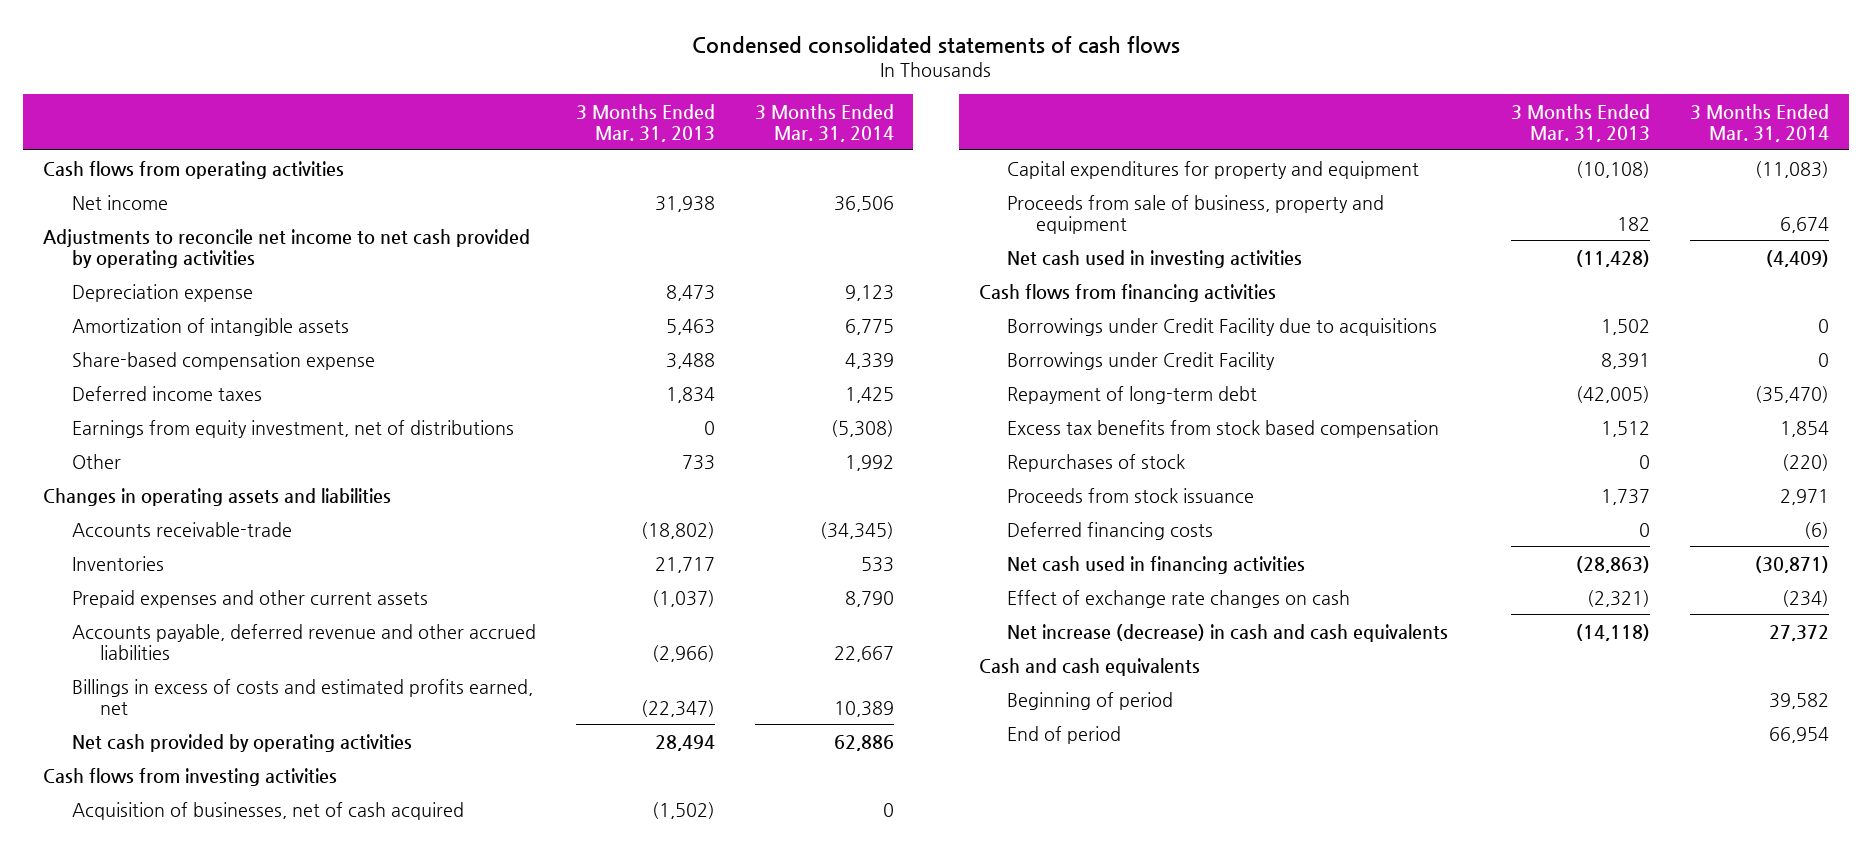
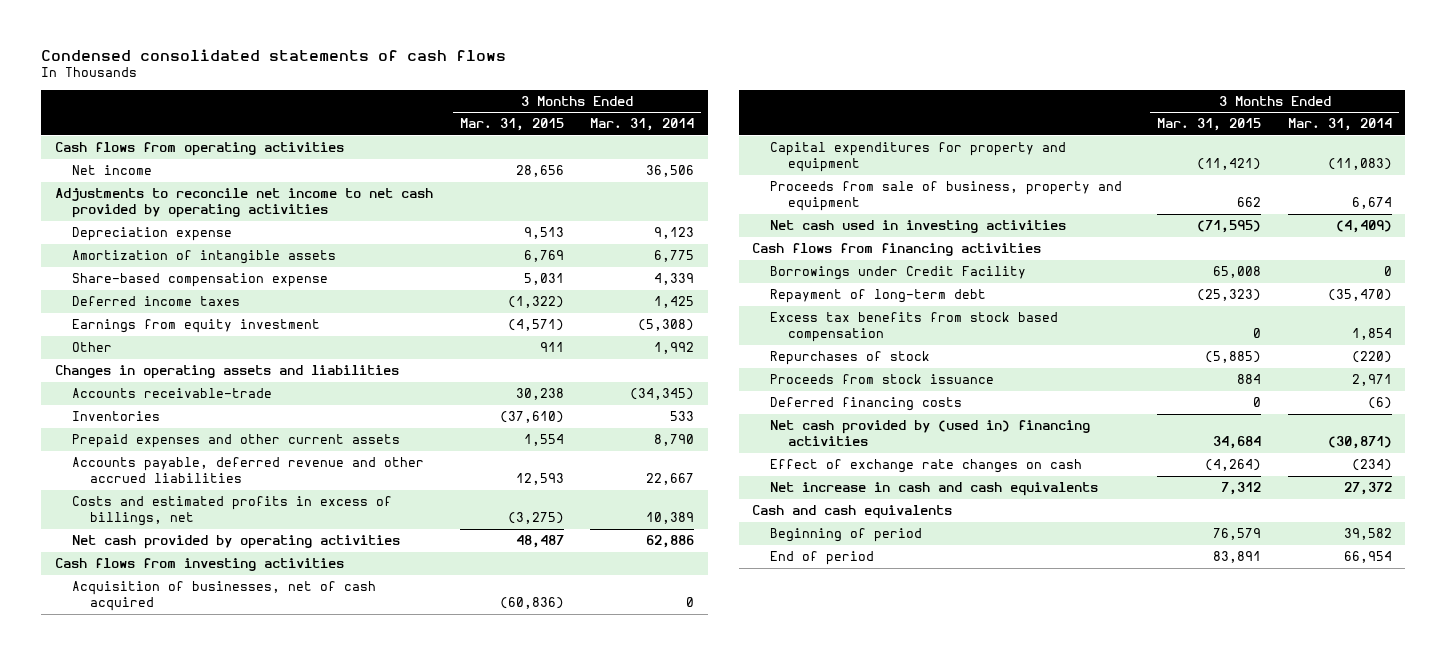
[575,103,715,142] 3 Months Ended Mar. 31, 2013 -> none
none -> [459,118,564,132] Mar. 31, 2015
[71,419,514,438] Earnings from equity investment, net of distributions -> [72,319,321,334] Earnings from equity investment
[71,678,533,715] Billings in excess of costs and estimated profits earned, net -> [72,496,393,527] Costs and estimated profits in excess of billings, net
[1007,317,1438,336] Borrowings under Credit Facility due to acquisitions -> none
[1007,555,1306,574] Net cash used in financing activities -> [769,420,1090,447] Net cash provided by (used in) financing activities
[1007,623,1449,642] Net increase (decrease) in cash and cash equivalents -> [769,482,1098,497] Net increase in cash and cash equivalents

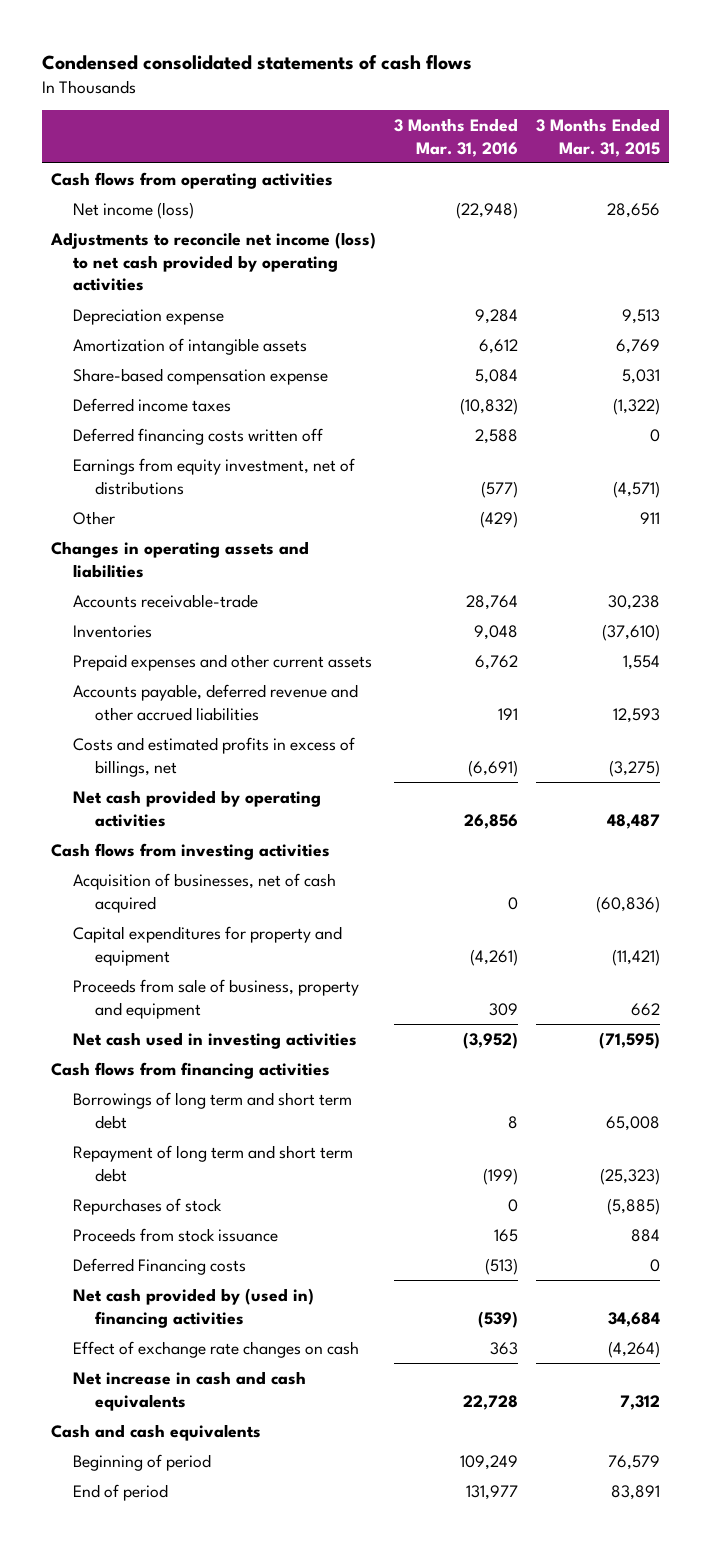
[590,118,695,132] Mar. 31, 2014 -> none
none -> [393,117,518,157] 3 Months Ended Mar. 31, 2016
[72,165,153,176] Net income -> [72,201,194,219] Net income (loss)
[54,188,433,219] Adjustments to reconcile net income to net cash provided by operating activities -> [49,231,376,292] Adjustments to reconcile net income (loss) to net cash provided by operating activities
none -> [72,427,323,445] Deferred financing costs written off
[72,319,321,334] Earnings from equity investment -> [72,457,355,495] Earnings from equity investment, net of distributions
[769,312,1058,343] Excess tax benefits from stock based compensation -> none
[769,266,1026,281] Borrowings under Credit Facility -> [72,1091,352,1129] Borrowings of long term and short term debt
[769,289,986,304] Repayment of long-term debt -> [72,1144,353,1182] Repayment of long term and short term debt
[769,397,962,412] Deferred financing costs -> [72,1257,246,1275] Deferred Financing costs

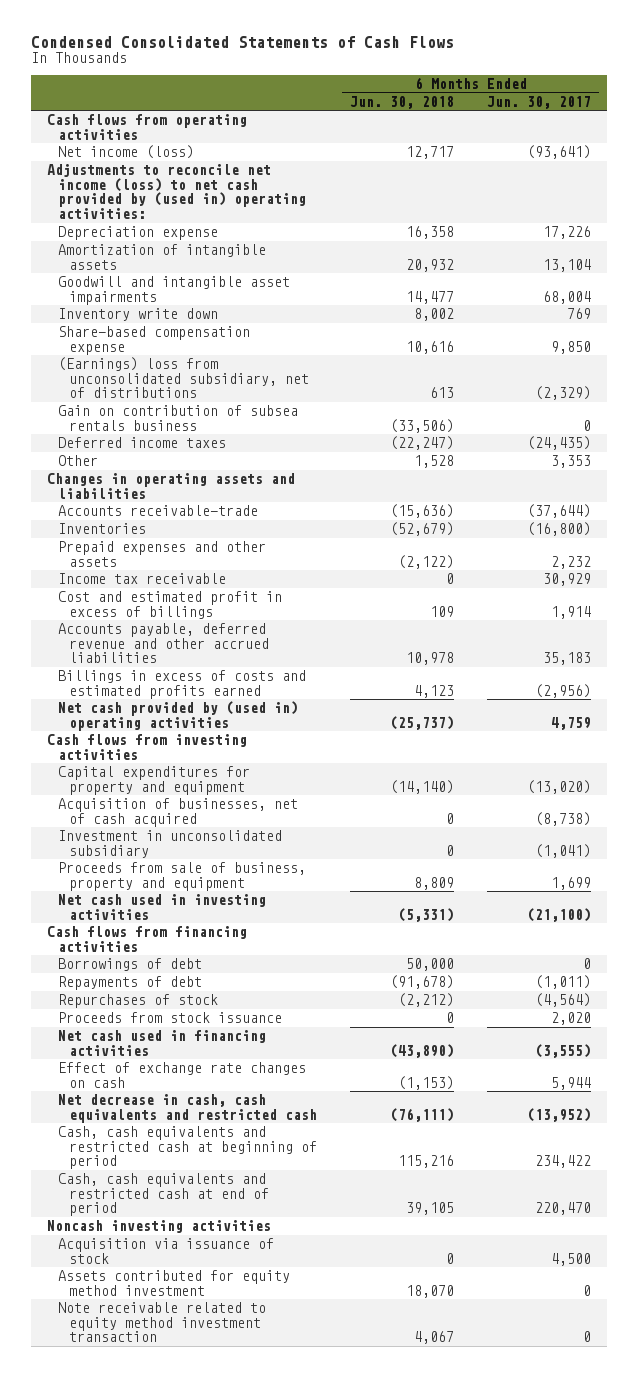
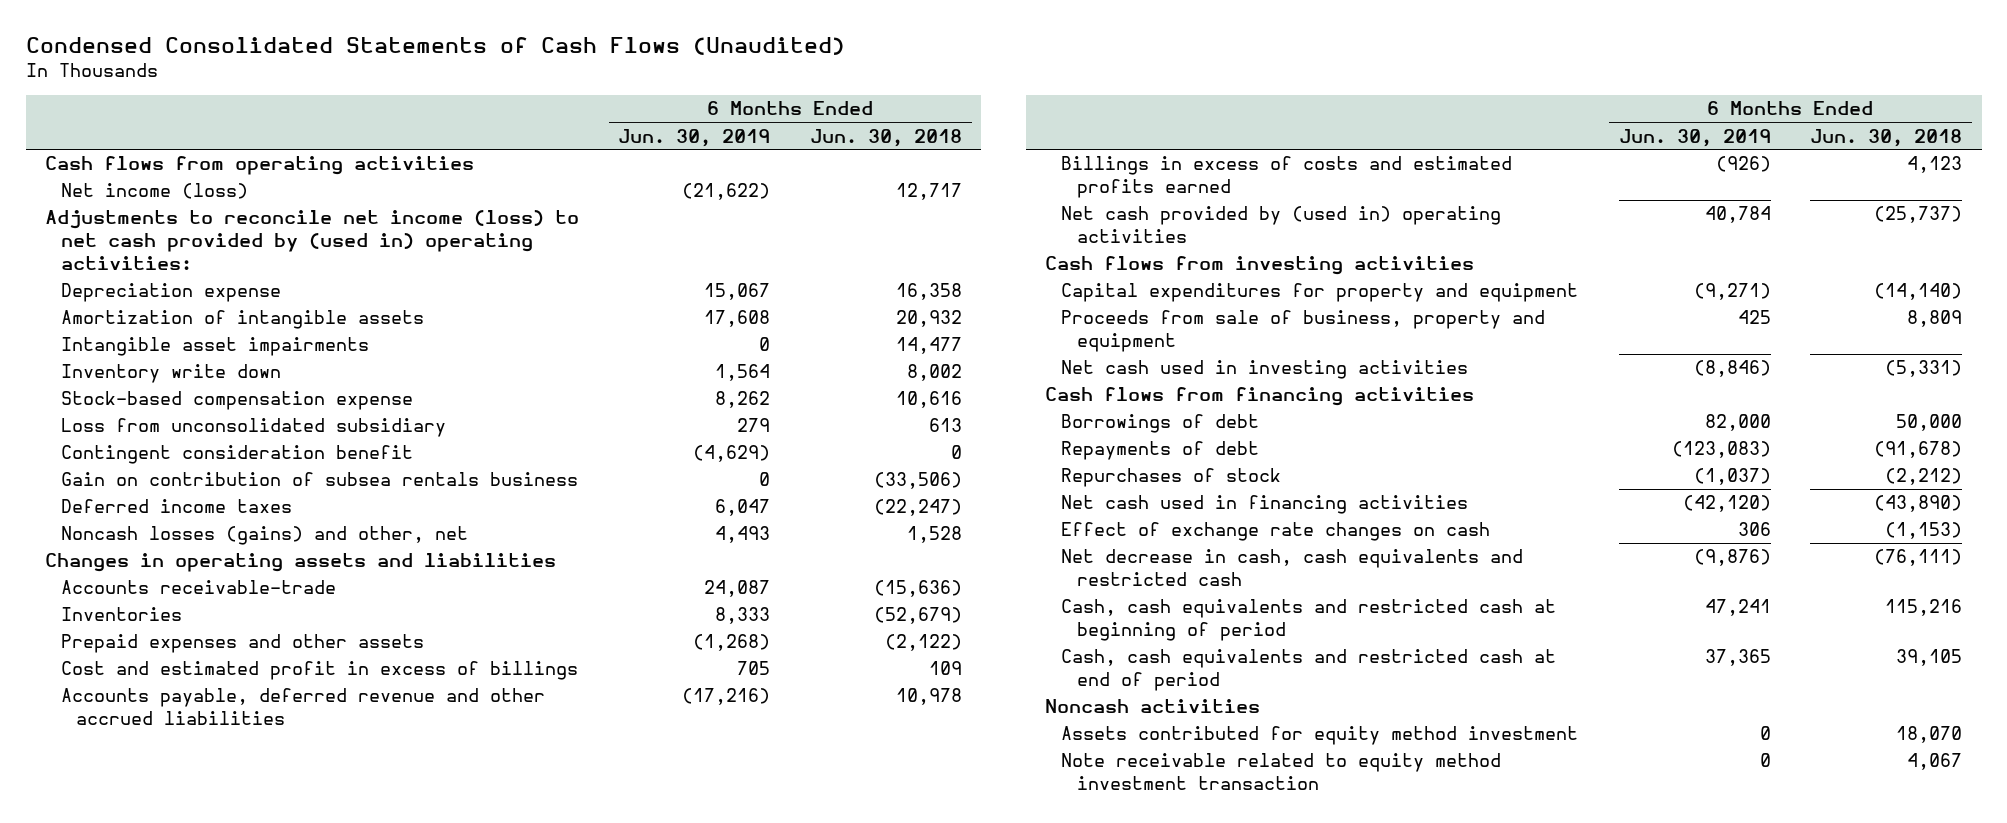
[30,36,454,49] Condensed Consolidated Statements of Cash Flows -> [25,37,845,56] Condensed Consolidated Statements of Cash Flows (Unaudited)
[486,95,591,109] Jun. 30, 2017 -> none
none -> [618,128,771,147] Jun. 30, 2019
[58,276,291,305] Goodwill and intangible asset impairments -> [60,337,369,357] Intangible asset impairments
[58,326,251,355] Share-based compensation expense -> [60,391,413,411] Stock-based compensation expense
[58,357,310,399] (Earnings) loss from unconsolidated subsidiary, net of distributions -> [60,418,446,438] Loss from unconsolidated subsidiary
none -> [60,445,413,465] Contingent consideration benefit
[58,455,99,467] Other -> [60,526,468,546] Noncash losses (gains) and other, net
[58,573,227,585] Income tax receivable -> none
[58,798,299,827] Acquisition of businesses, net of cash acquired -> none
[58,830,283,858] Investment in unconsolidated subsidiary -> none
[58,1012,283,1024] Proceeds from stock issuance -> none
[58,1238,275,1264] Acquisition via issuance of stock -> none
[47,1220,272,1234] Noncash investing activities -> [1045,699,1261,714] Noncash activities

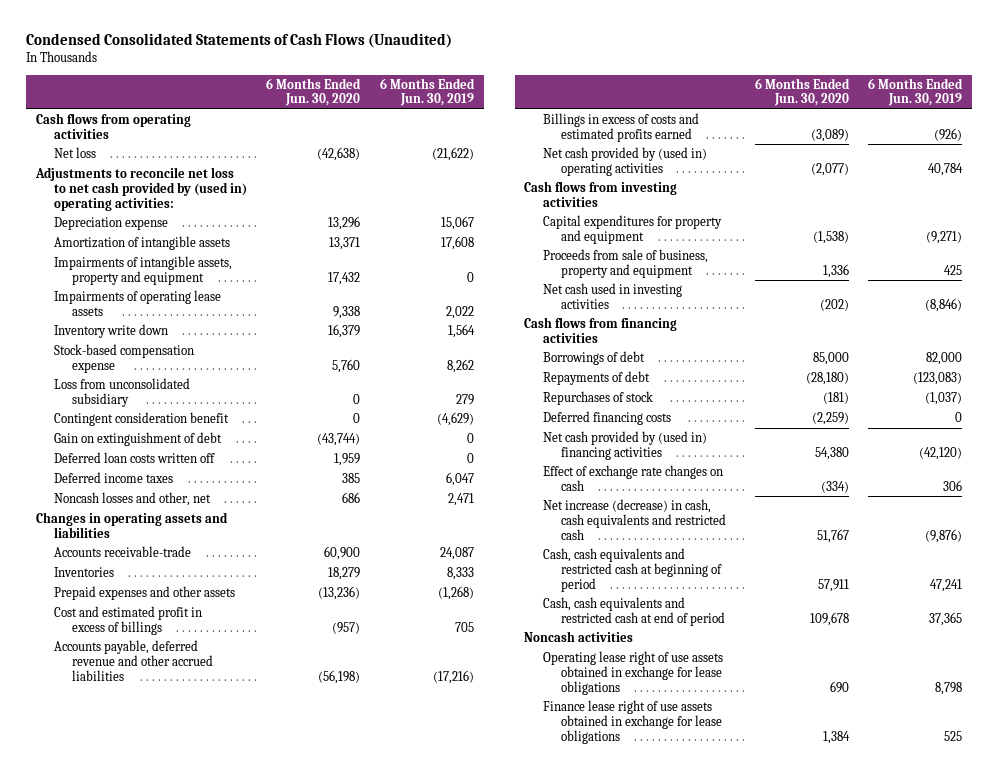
[809,128,962,147] Jun. 30, 2018 -> none
none -> [266,77,362,107] 6 Months Ended Jun. 30, 2020
[60,183,248,200] Net income (loss) -> [54,146,97,158] Net loss
[45,210,580,271] Adjustments to reconcile net income (loss) to net cash provided by (used in) operating activities: -> [34,166,248,211] Adjustments to reconcile net loss to net cash provided by (used in) operating activities:
[60,337,369,357] Intangible asset impairments -> none
none -> [54,255,233,285] Impairments of intangible assets, property and equipment
none -> [54,289,222,316] Impairments of operating lease assets
[60,472,578,487] Gain on contribution of subsea rentals business -> none
none -> [54,431,223,446] Gain on extinguishment of debt
none -> [54,451,216,463] Deferred loan costs written off
[60,526,468,546] Noncash losses (gains) and other, net -> [54,491,212,506] Noncash losses and other, net
[715,526,771,544] 4,493 -> [447,492,474,506] 2,471
none -> [542,410,671,425] Deferred financing costs
[1061,495,1469,515] Net cash used in financing activities -> [542,430,707,460] Net cash provided by (used in) financing activities
[1061,549,1524,587] Net decrease in cash, cash equivalents and restricted cash -> [542,498,726,540] Net increase (decrease) in cash, cash equivalents and restricted cash
[1061,726,1579,746] Assets contributed for equity method investment -> none
[1061,753,1502,791] Note receivable related to equity method investment transaction -> none
none -> [542,650,723,695] Operating lease right of use assets obtained in exchange for lease obligations
none -> [542,699,722,744] Finance lease right of use assets obtained in exchange for lease obligations

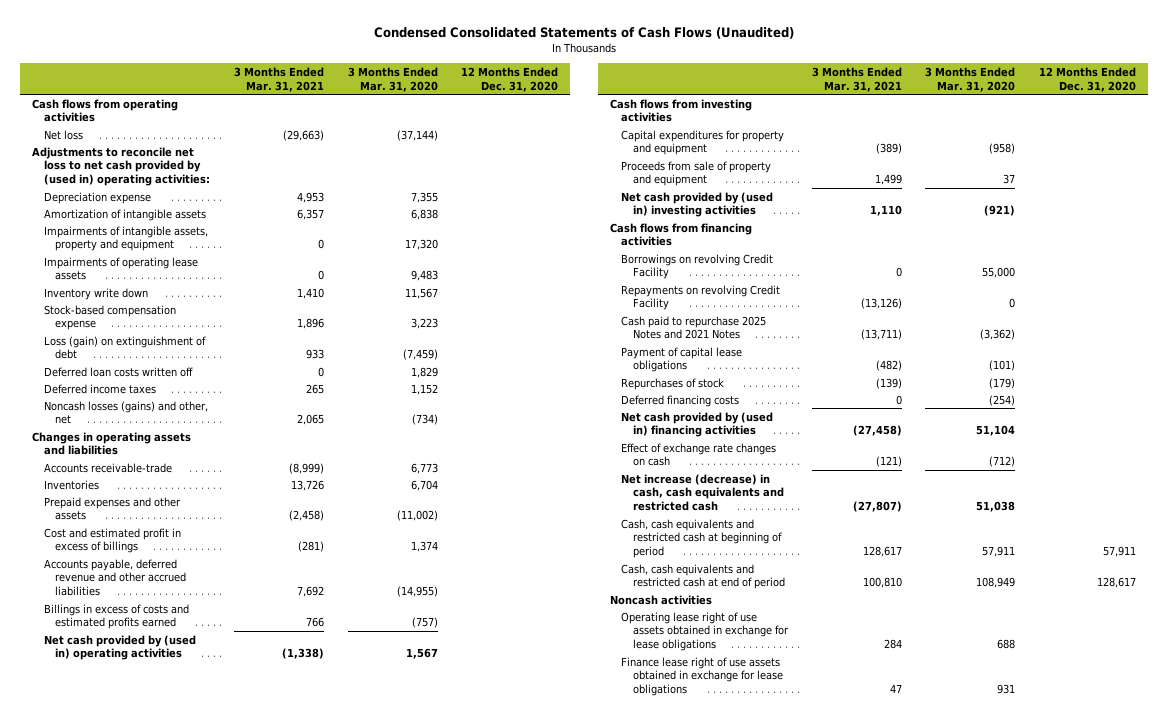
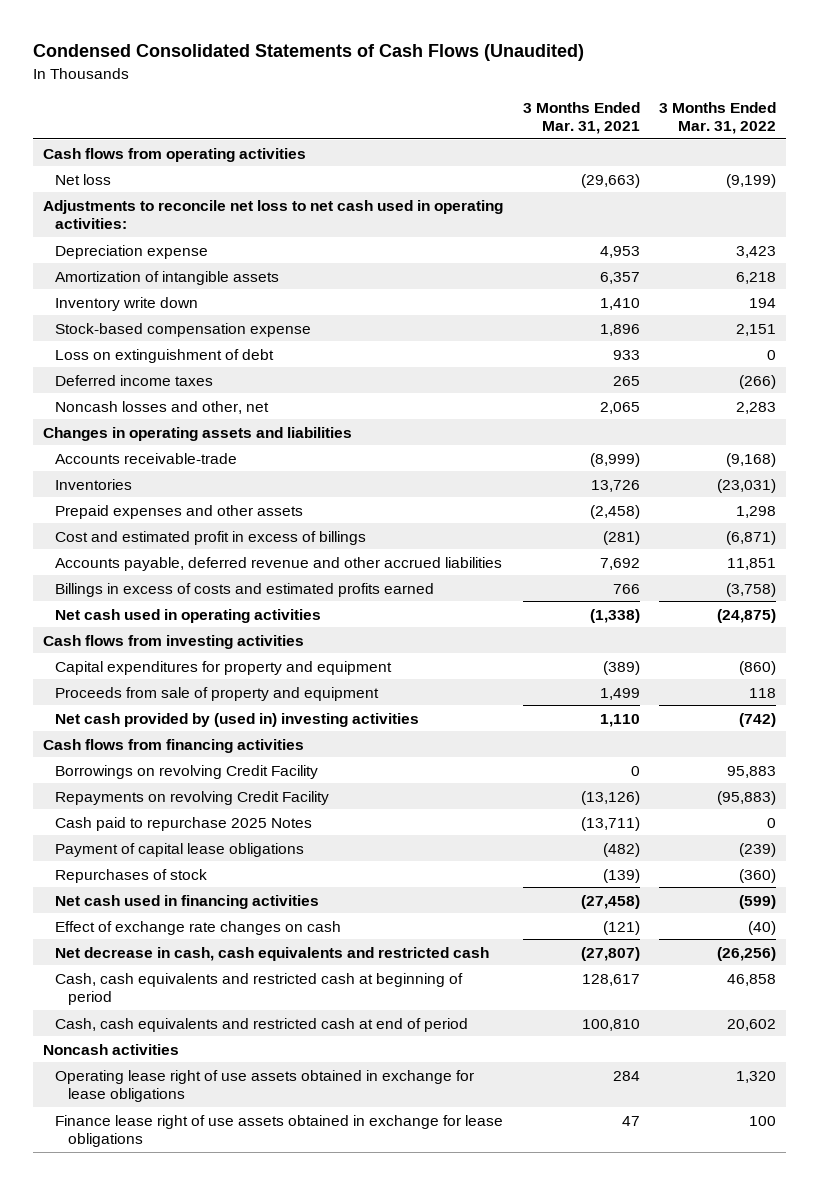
[347,66,438,92] 3 Months Ended Mar. 31, 2020 -> none
[461,66,559,92] 12 Months Ended Dec. 31, 2020 -> none
none -> [658,101,776,134] 3 Months Ended Mar. 31, 2022
[32,146,210,187] Adjustments to reconcile net loss to net cash provided by (used in) operating activities: -> [42,199,503,229] Adjustments to reconcile net loss to net cash used in operating activities:
[43,225,208,252] Impairments of intangible assets, property and equipment -> none
[43,256,198,281] Impairments of operating lease assets -> none
[43,366,193,377] Deferred loan costs written off -> none
[43,335,206,360] Loss (gain) on extinguishment of debt -> [55,348,275,363] Loss on extinguishment of debt
[43,400,208,425] Noncash losses (gains) and other, net -> [55,400,270,414] Noncash losses and other, net
[43,634,196,661] Net cash provided by (used in) operating activities -> [55,608,322,623] Net cash used in operating activities
[621,315,767,340] Cash paid to repurchase 2025 Notes and 2021 Notes -> [55,816,313,831] Cash paid to repurchase 2025 Notes
[621,394,740,407] Deferred financing costs -> none
[621,411,774,438] Net cash provided by (used in) financing activities -> [55,894,320,909] Net cash used in financing activities
[621,473,784,512] Net increase (decrease) in cash, cash equivalents and restricted cash -> [55,946,490,961] Net decrease in cash, cash equivalents and restricted cash

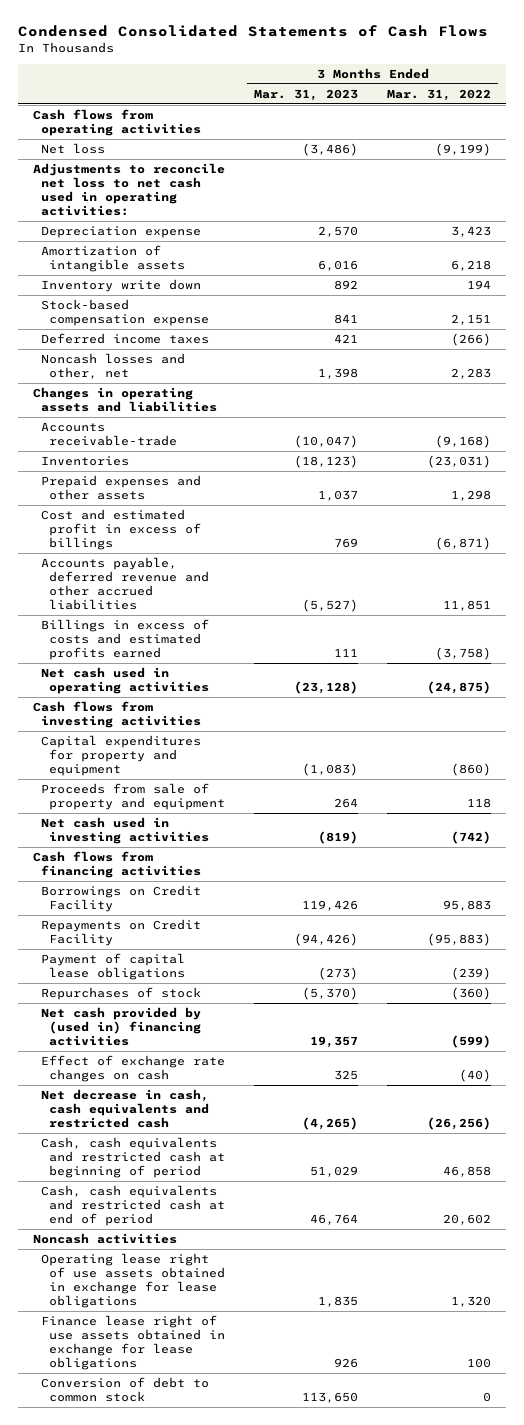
[33,44,585,62] Condensed Consolidated Statements of Cash Flows (Unaudited) -> [18,25,489,38] Condensed Consolidated Statements of Cash Flows
[522,101,640,134] 3 Months Ended Mar. 31, 2021 -> none
none -> [254,88,359,101] Mar. 31, 2023
[55,348,275,363] Loss on extinguishment of debt -> none
[55,712,420,727] Net cash provided by (used in) investing activities -> [41,817,210,845] Net cash used in investing activities
[55,816,313,831] Cash paid to repurchase 2025 Notes -> none
[55,764,319,779] Borrowings on revolving Credit Facility -> [41,885,202,913] Borrowings on Credit Facility
[55,790,330,805] Repayments on revolving Credit Facility -> [41,919,202,947] Repayments on Credit Facility
[55,894,320,909] Net cash used in financing activities -> [41,1007,202,1047] Net cash provided by (used in) financing activities
none -> [41,1377,210,1403] Conversion of debt to common stock

